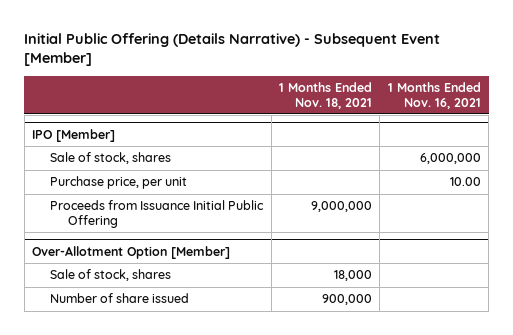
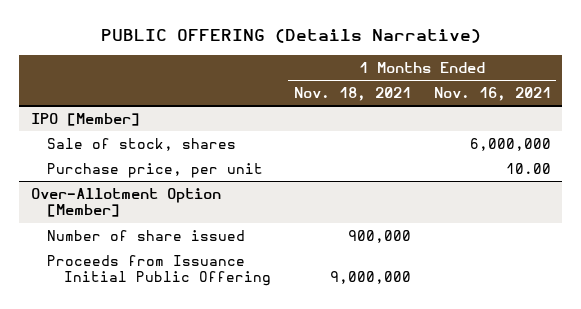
[24,32,441,67] Initial Public Offering (Details Narrative) - Subsequent Event [Member] -> [100,28,481,43] PUBLIC OFFERING (Details Narrative)
[50,200,265,228] Proceeds from Issuance Initial Public Offering -> none
[50,269,172,282] Sale of stock, shares -> none
none -> [47,254,271,287] Proceeds from Issuance Initial Public Offering

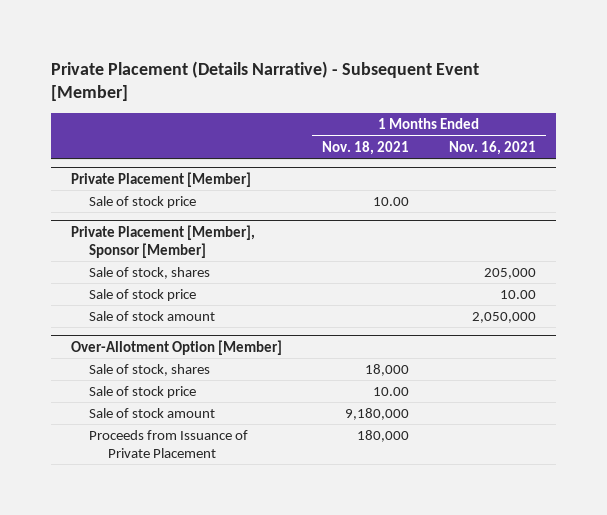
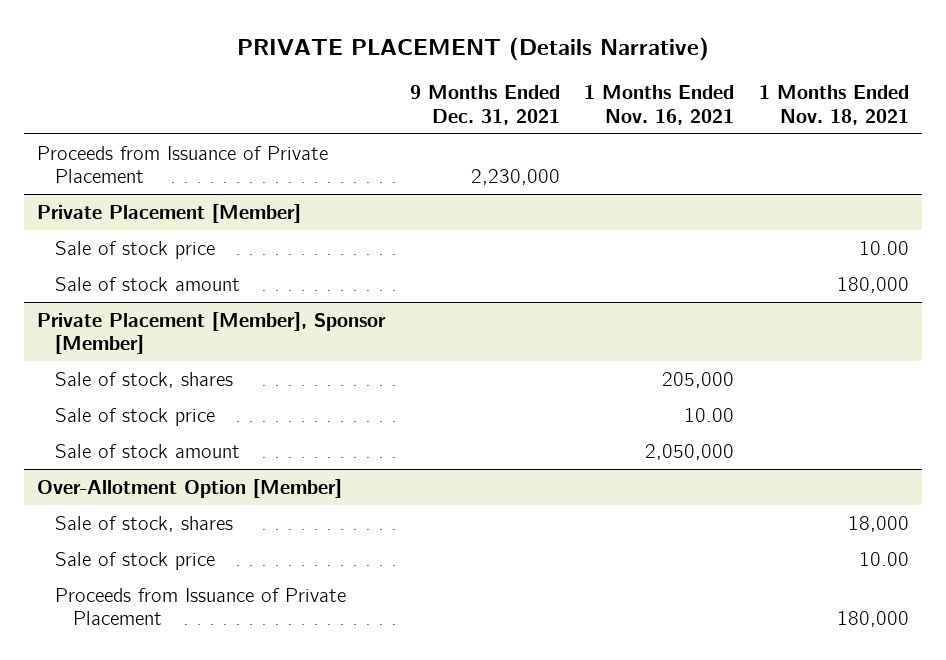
[51,60,480,102] Private Placement (Details Narrative) - Subsequent Event [Member] -> [237,36,710,61] PRIVATE PLACEMENT (Details Narrative)
none -> [409,85,560,125] 9 Months Ended Dec. 31, 2021
none -> [36,145,328,184] Proceeds from Issuance of Private Placement
none -> [54,276,240,291] Sale of stock amount
[89,408,216,419] Sale of stock amount -> none

